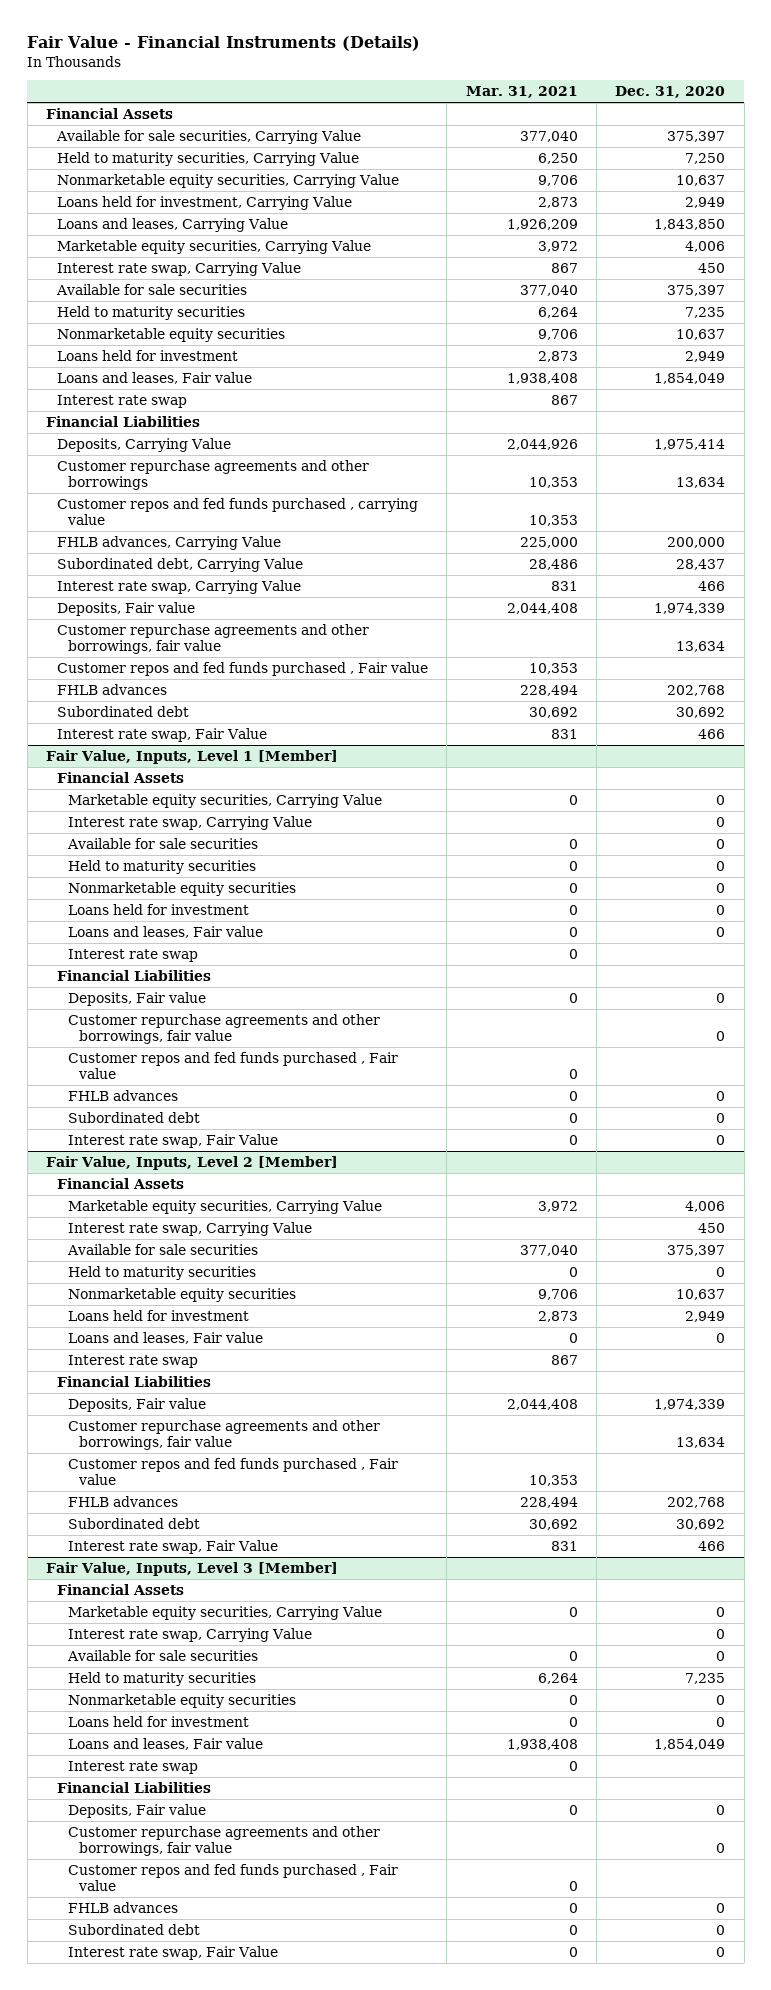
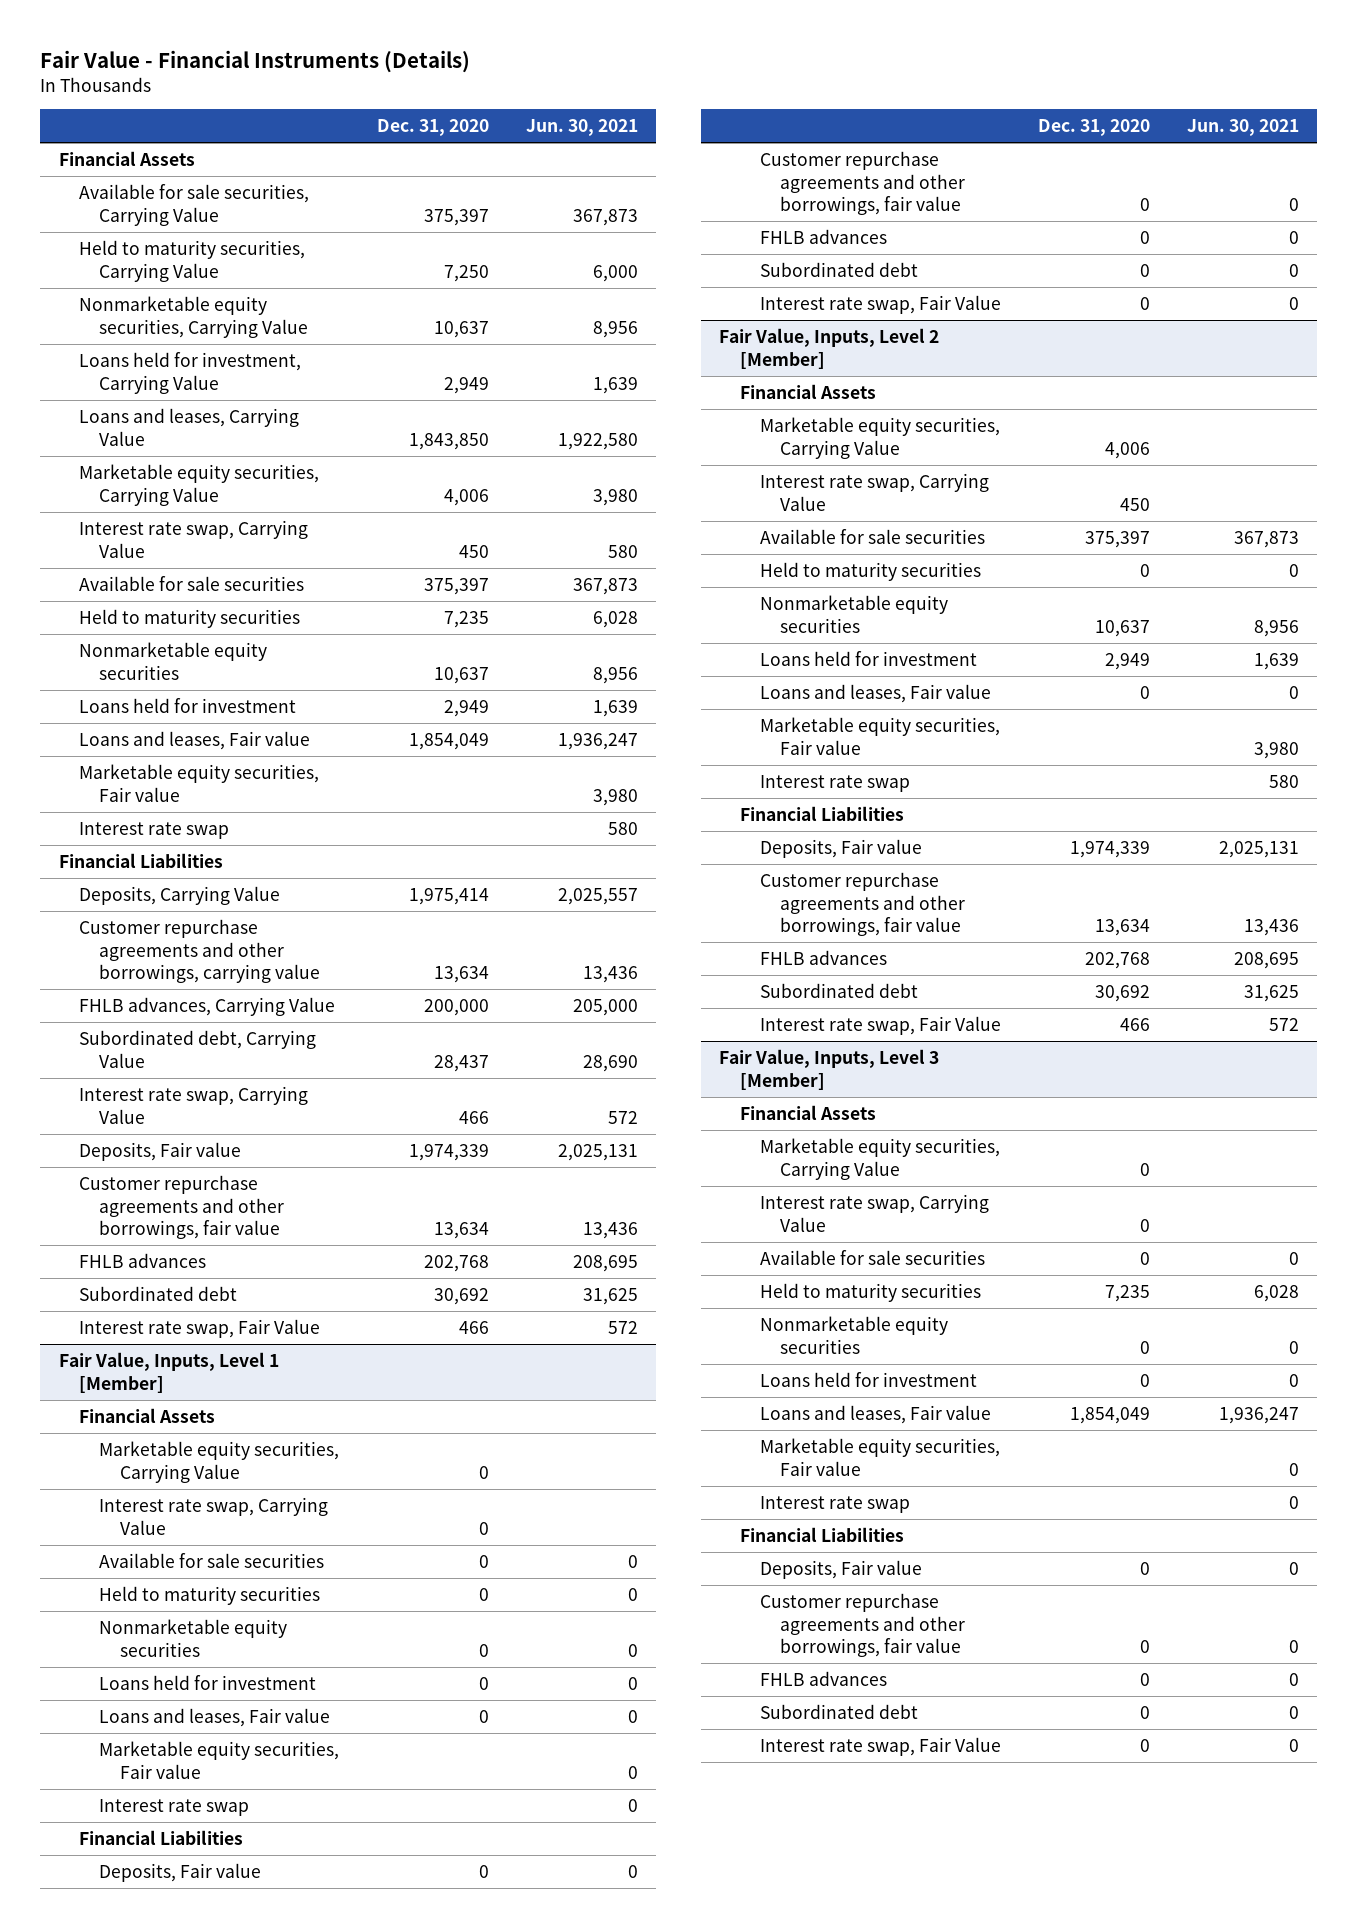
[465,86,578,99] Mar. 31, 2021 -> none
none -> [526,119,639,137] Jun. 30, 2021
none -> [78,763,319,802] Marketable equity securities, Fair value
[57,498,419,525] Customer repos and fed funds purchased , carrying value -> none
[57,460,370,490] Customer repurchase agreements and other borrowings -> [78,918,321,984] Customer repurchase agreements and other borrowings, carrying value
[57,662,429,677] Customer repos and fed funds purchased , Fair value -> none
none -> [99,1740,340,1779] Marketable equity securities, Fair value
[68,1052,399,1079] Customer repos and fed funds purchased , Fair value -> none
none -> [759,716,1000,755] Marketable equity securities, Fair value
[68,1458,399,1485] Customer repos and fed funds purchased , Fair value -> none
none -> [759,1437,1000,1476] Marketable equity securities, Fair value
[68,1864,399,1891] Customer repos and fed funds purchased , Fair value -> none

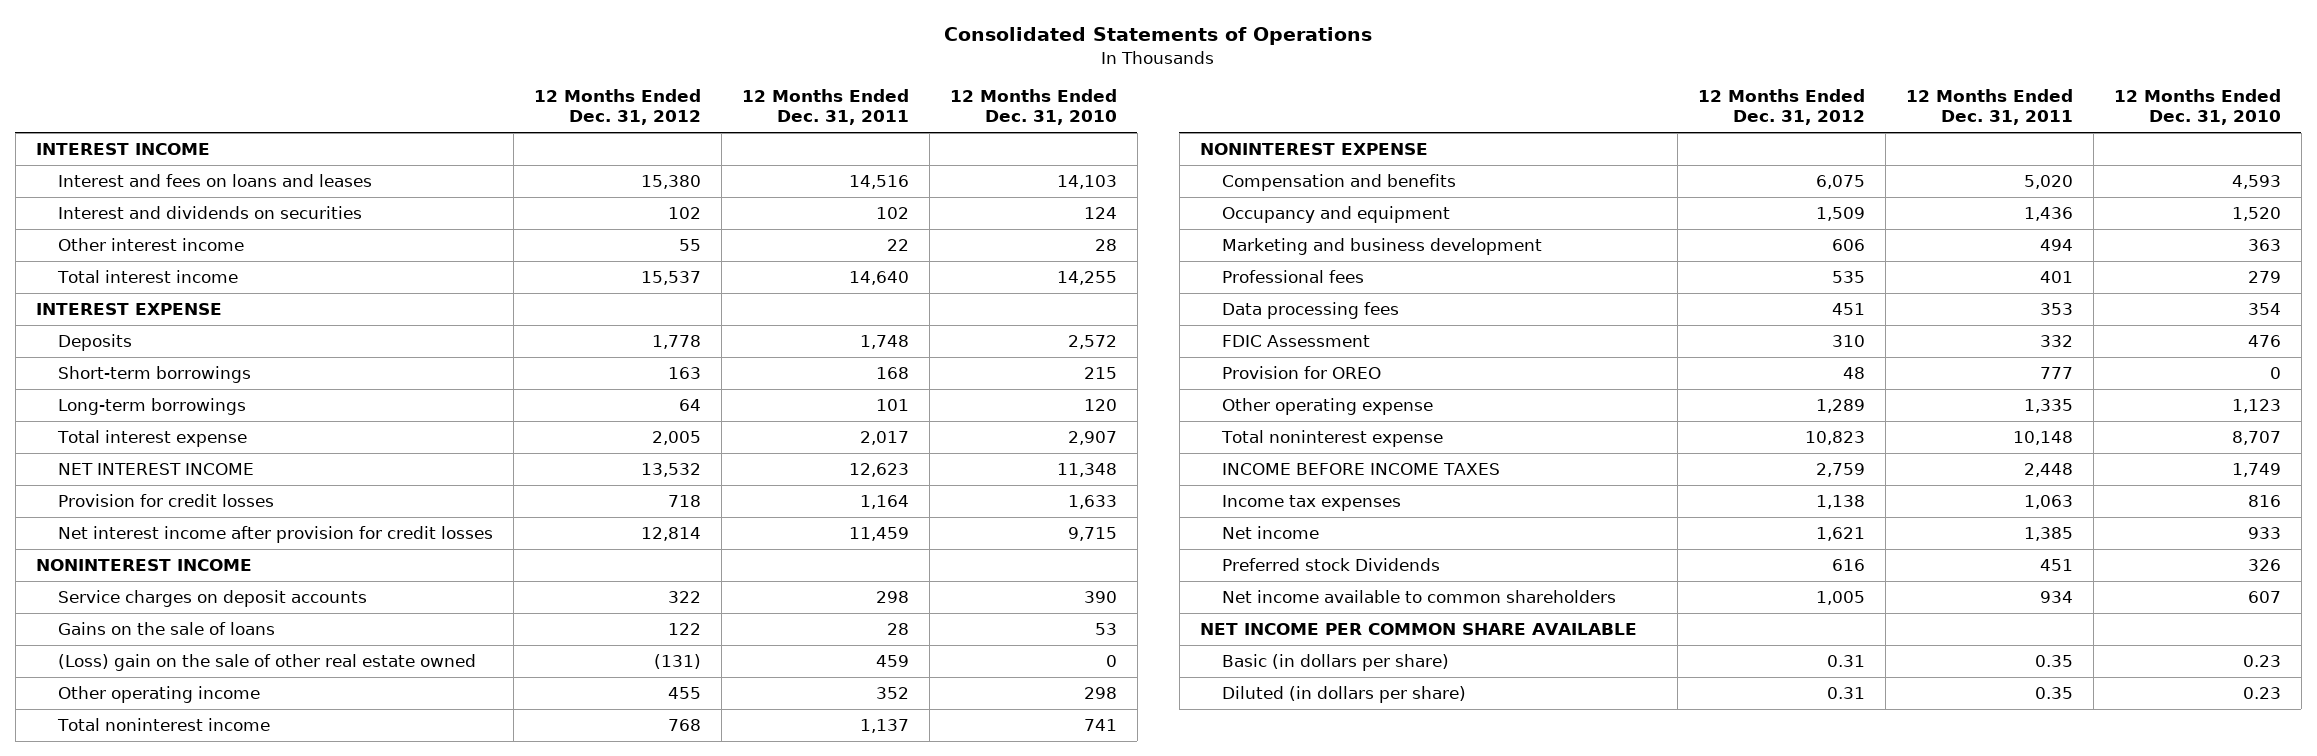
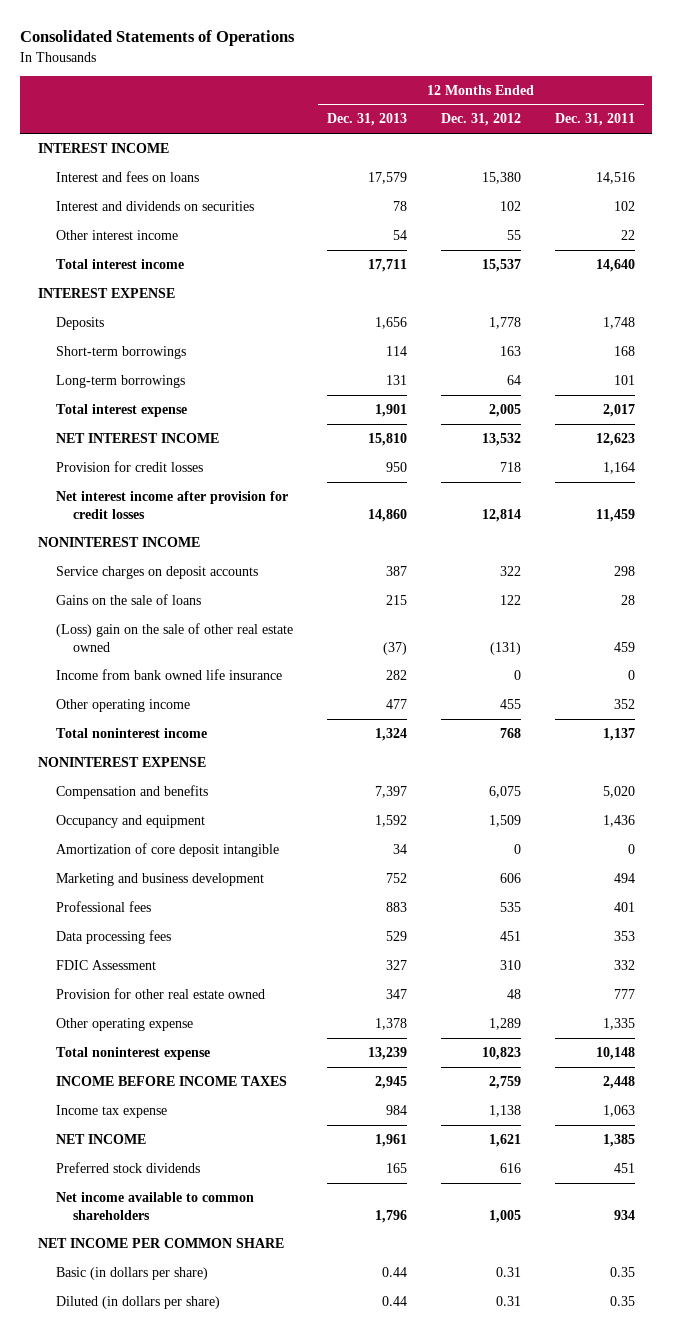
[949,89,1117,126] 12 Months Ended Dec. 31, 2010 -> none
none -> [326,113,407,127] Dec. 31, 2013
[57,173,372,187] Interest and fees on loans and leases -> [55,170,199,182] Interest and fees on loans
none -> [55,668,282,680] Income from bank owned life insurance
none -> [55,842,279,857] Amortization of core deposit intangible
[1221,365,1381,379] Provision for OREO -> [55,987,265,999] Provision for other real estate owned
[1221,494,1401,511] Income tax expenses -> [55,1104,167,1118] Income tax expense
[1221,525,1319,539] Net income -> [55,1133,146,1144] NET INCOME
[1221,557,1440,571] Preferred stock Dividends -> [55,1161,200,1173] Preferred stock dividends
[1199,622,1637,635] NET INCOME PER COMMON SHARE AVAILABLE -> [37,1237,284,1248] NET INCOME PER COMMON SHARE

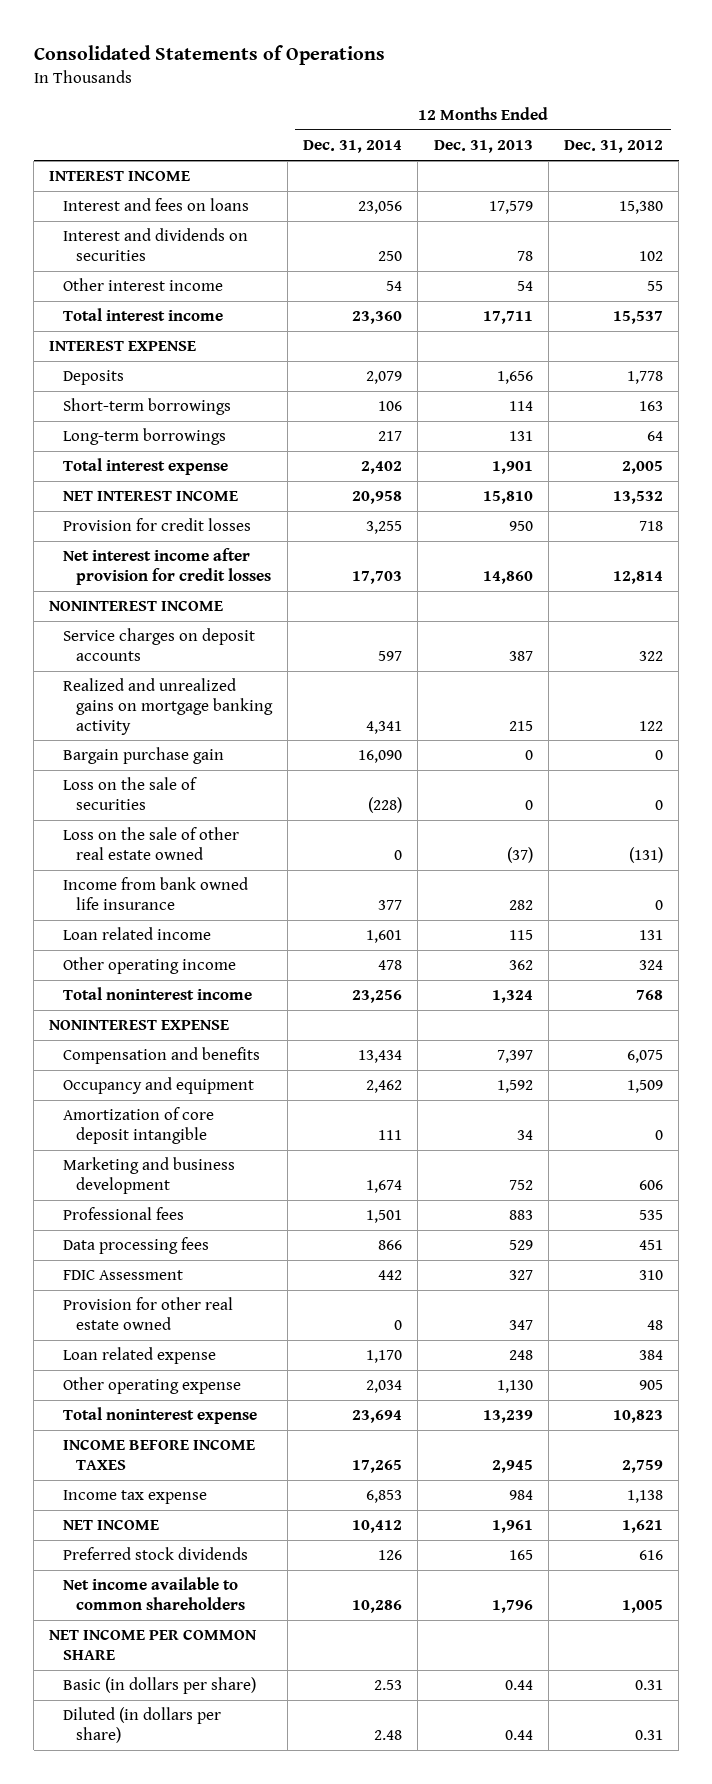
[555,113,636,127] Dec. 31, 2011 -> none
none -> [303,140,403,154] Dec. 31, 2014
[55,593,201,605] Gains on the sale of loans -> [62,678,273,735] Realized and unrealized gains on mortgage banking activity
none -> [62,747,224,765] Bargain purchase gain
none -> [62,777,197,810] Loss on the sale of securities
[55,622,293,652] (Loss) gain on the sale of other real estate owned -> [62,827,239,860] Loss on the sale of other real estate owned
none -> [62,927,211,941] Loan related income
[385,698,407,709] 477 -> [508,960,533,971] 362
[499,698,521,709] 455 -> [639,960,664,971] 324
none -> [62,1347,216,1365] Loan related expense
[374,1017,407,1030] 1,378 -> [496,1380,533,1394] 1,130
[488,1017,521,1030] 1,289 -> [639,1380,664,1391] 905

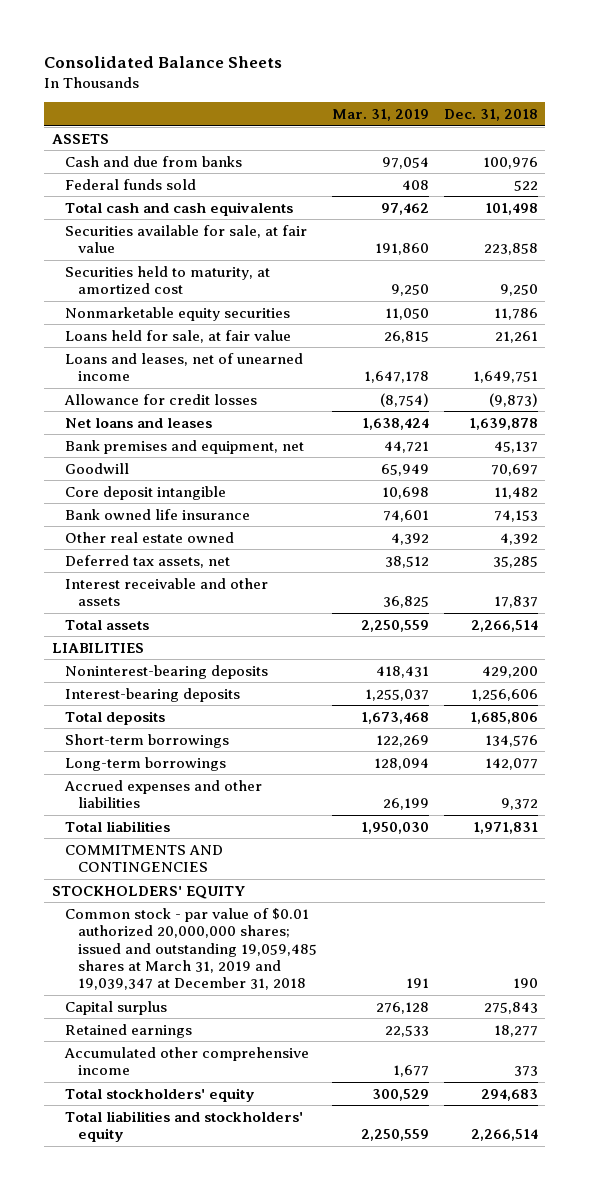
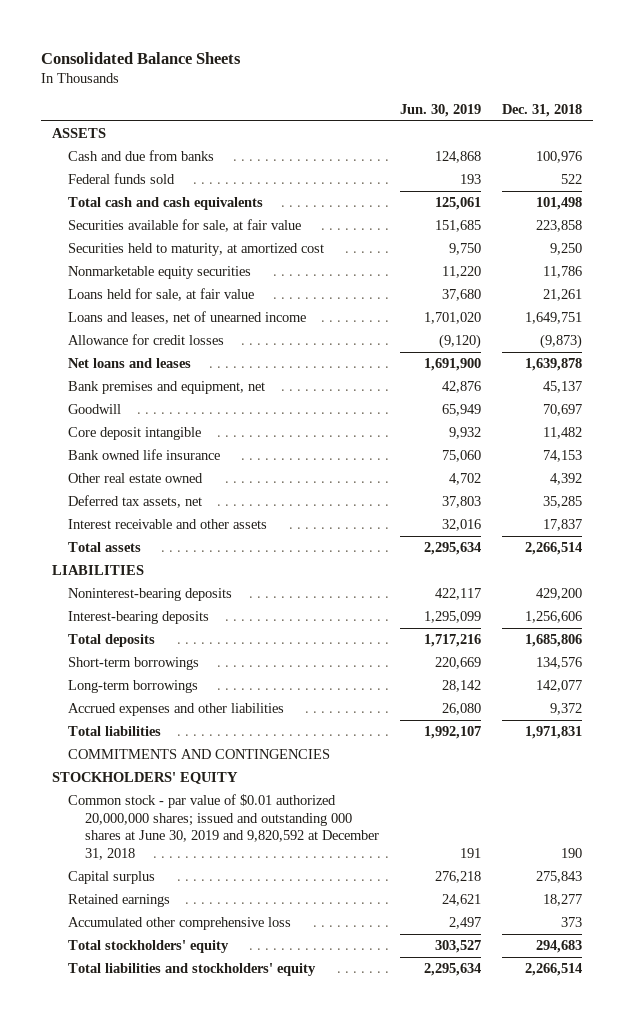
[332,109,430,122] Mar. 31, 2019 -> none
none -> [399,103,481,117] Jun. 30, 2019
[65,907,318,991] Common stock - par value of $0.01 authorized 20,000,000 shares; issued and outstanding 19,059,485 shares at March 31, 2019 and 19,039,347 at December 31, 2018 -> [68,794,379,860] Common stock - par value of $0.01 authorized 20,000,000 shares; issued and outstanding 000 shares at June 30, 2019 and 9,820,592 at December 31, 2018
[64,1046,310,1076] Accumulated other comprehensive income -> [68,917,292,931] Accumulated other comprehensive loss

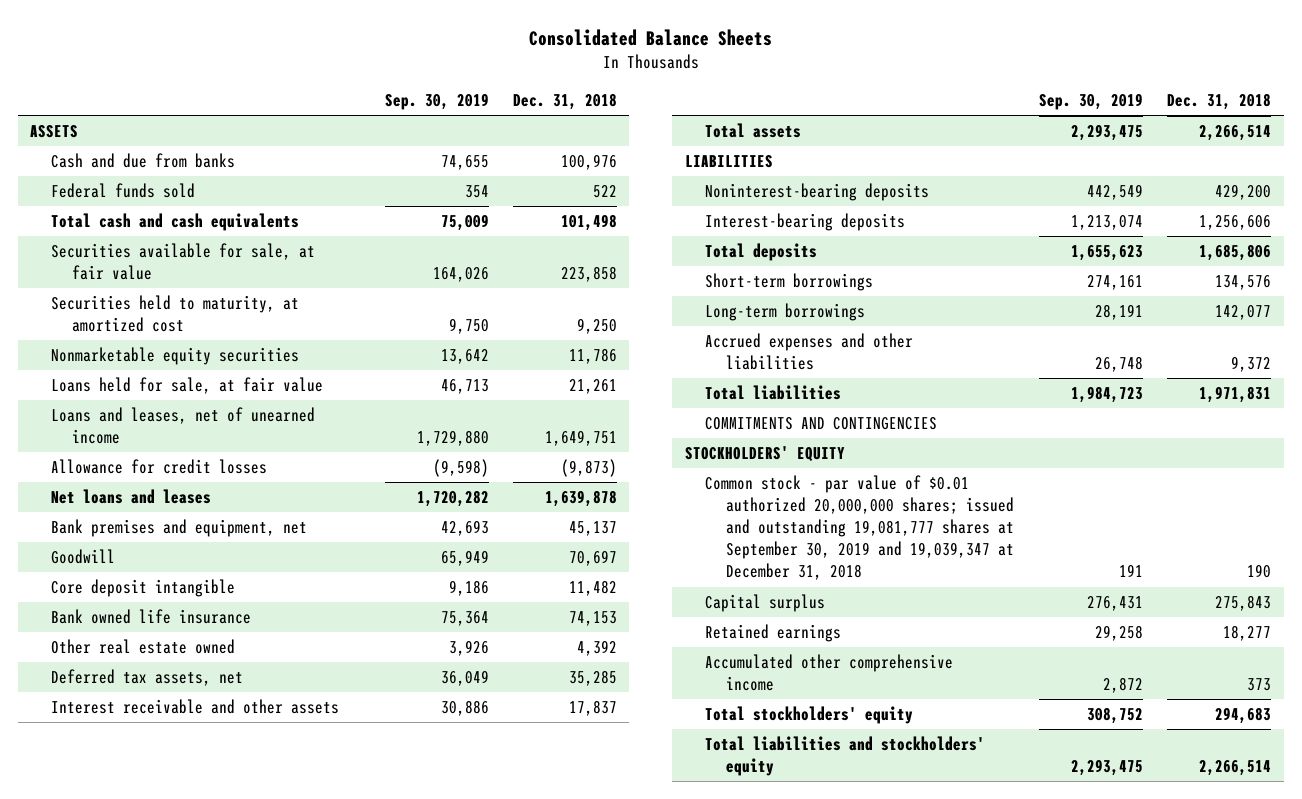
[399,103,481,117] Jun. 30, 2019 -> none
none -> [384,93,489,111] Sep. 30, 2019
[68,794,379,860] Common stock - par value of $0.01 authorized 20,000,000 shares; issued and outstanding 000 shares at June 30, 2019 and 9,820,592 at December 31, 2018 -> [705,475,1015,581] Common stock - par value of $0.01 authorized 20,000,000 shares; issued and outstanding 19,081,777 shares at September 30, 2019 and 19,039,347 at December 31, 2018
[68,917,292,931] Accumulated other comprehensive loss -> [705,654,954,692] Accumulated other comprehensive income

